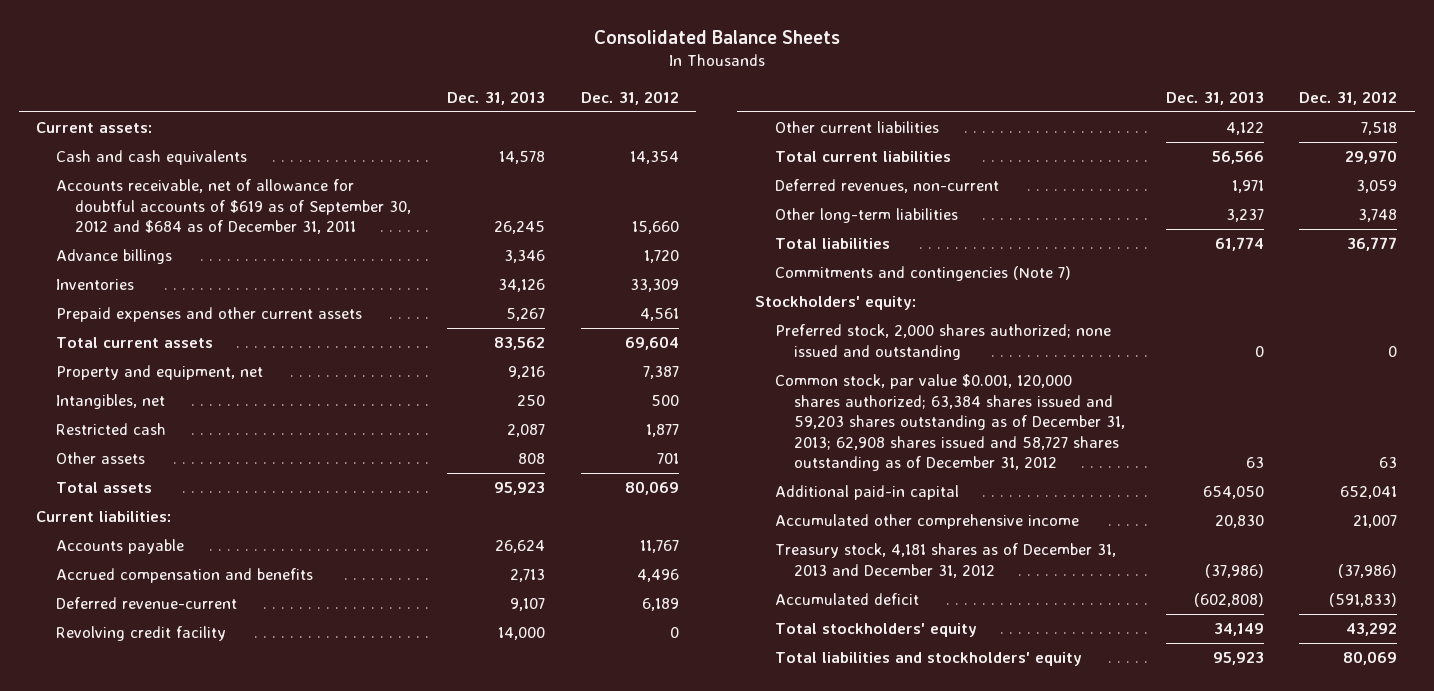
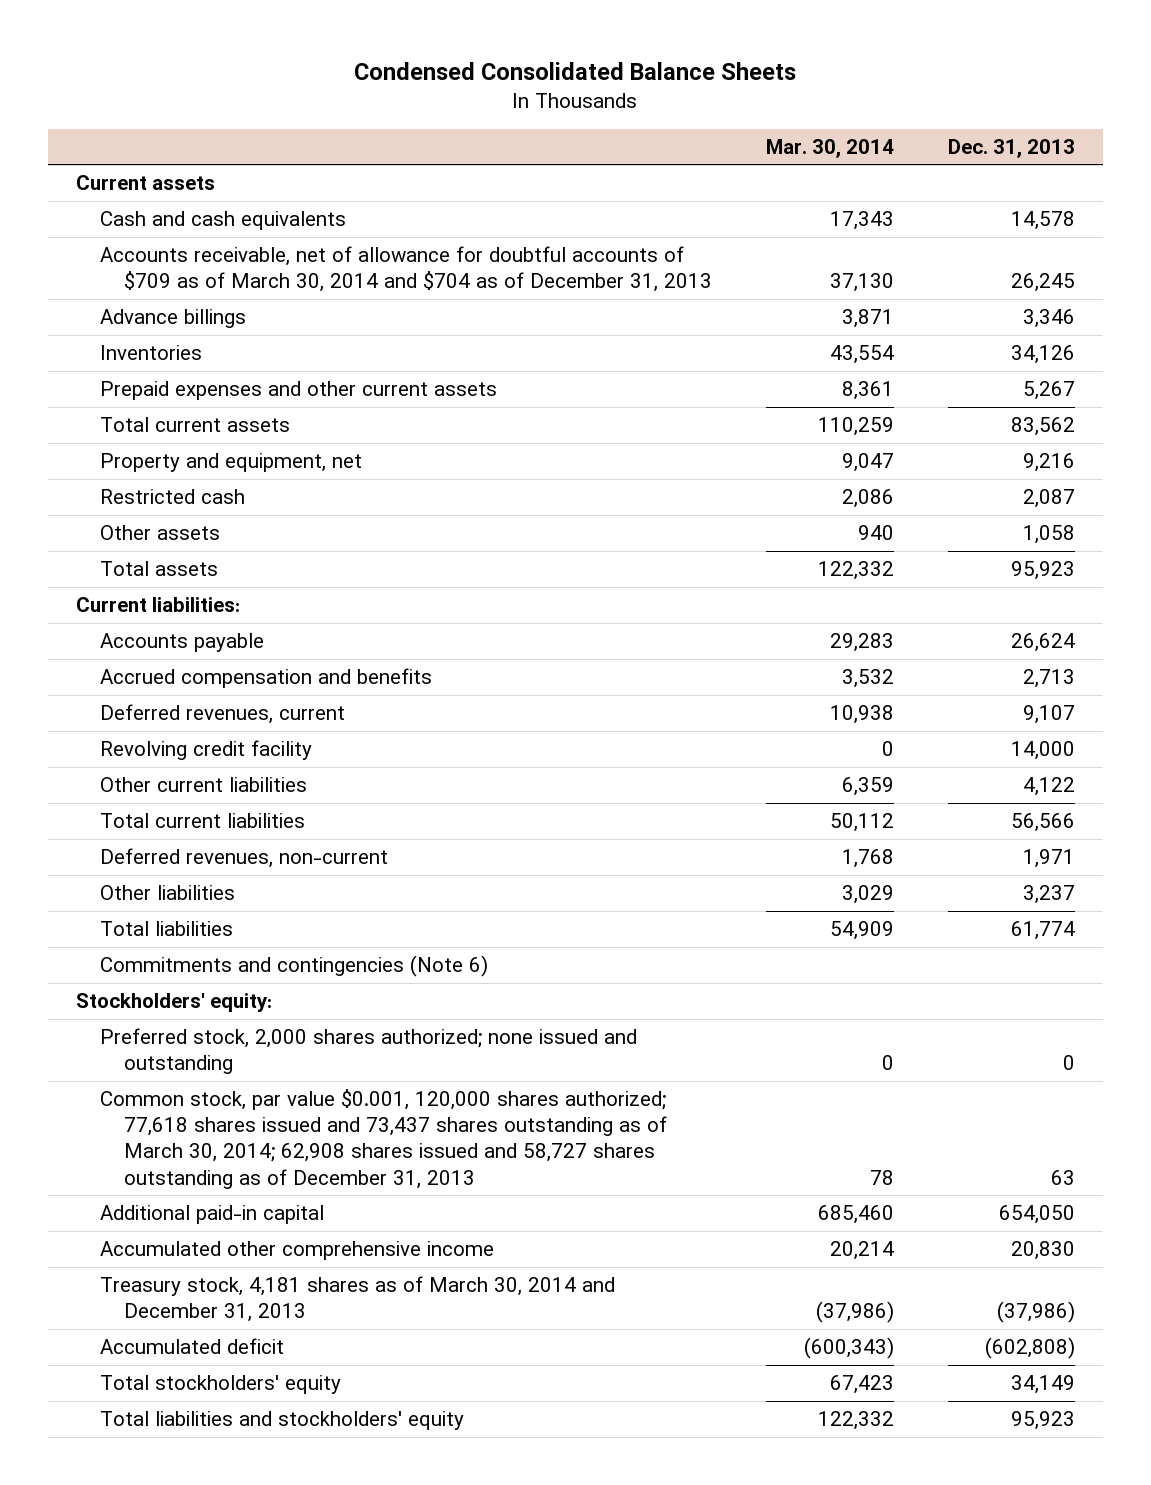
[593,30,840,45] Consolidated Balance Sheets -> [354,62,797,81] Condensed Consolidated Balance Sheets
[580,90,679,105] Dec. 31, 2012 -> none
none -> [766,138,895,158] Mar. 30, 2014
[36,122,153,134] Current assets: -> [75,175,215,191] Current assets
[55,179,412,235] Accounts receivable, net of allowance for doubtful accounts of $619 as of September 30, 2012 and $684 as of December 31, 2011 -> [99,246,712,293] Accounts receivable, net of allowance for doubtful accounts of $709 as of March 30, 2014 and $704 as of December 31, 2013
[55,394,165,410] Intangibles, net -> none
[517,453,545,465] 808 -> [1023,525,1076,545] 1,058
[55,597,237,610] Deferred revenue-current -> [99,704,345,725] Deferred revenues, current
[774,208,958,224] Other long-term liabilities -> [99,885,235,901] Other liabilities
[774,266,1071,282] Commitments and contingencies (Note 7) -> [99,955,488,978] Commitments and contingencies (Note 6)
[774,374,1126,472] Common stock, par value $0.001, 120,000 shares authorized; 63,384 shares issued and 59,203 shares outstanding as of December 31, 2013; 62,908 shares issued and 58,727 shares outstanding as of December 31, 2012 -> [99,1089,667,1189] Common stock, par value $0.001, 120,000 shares authorized; 77,618 shares issued and 73,437 shares outstanding as of March 30, 2014; 62,908 shares issued and 58,727 shares outstanding as of December 31, 2013
[774,543,1116,578] Treasury stock, 4,181 shares as of December 31, 2013 and December 31, 2012 -> [99,1276,615,1323] Treasury stock, 4,181 shares as of March 30, 2014 and December 31, 2013

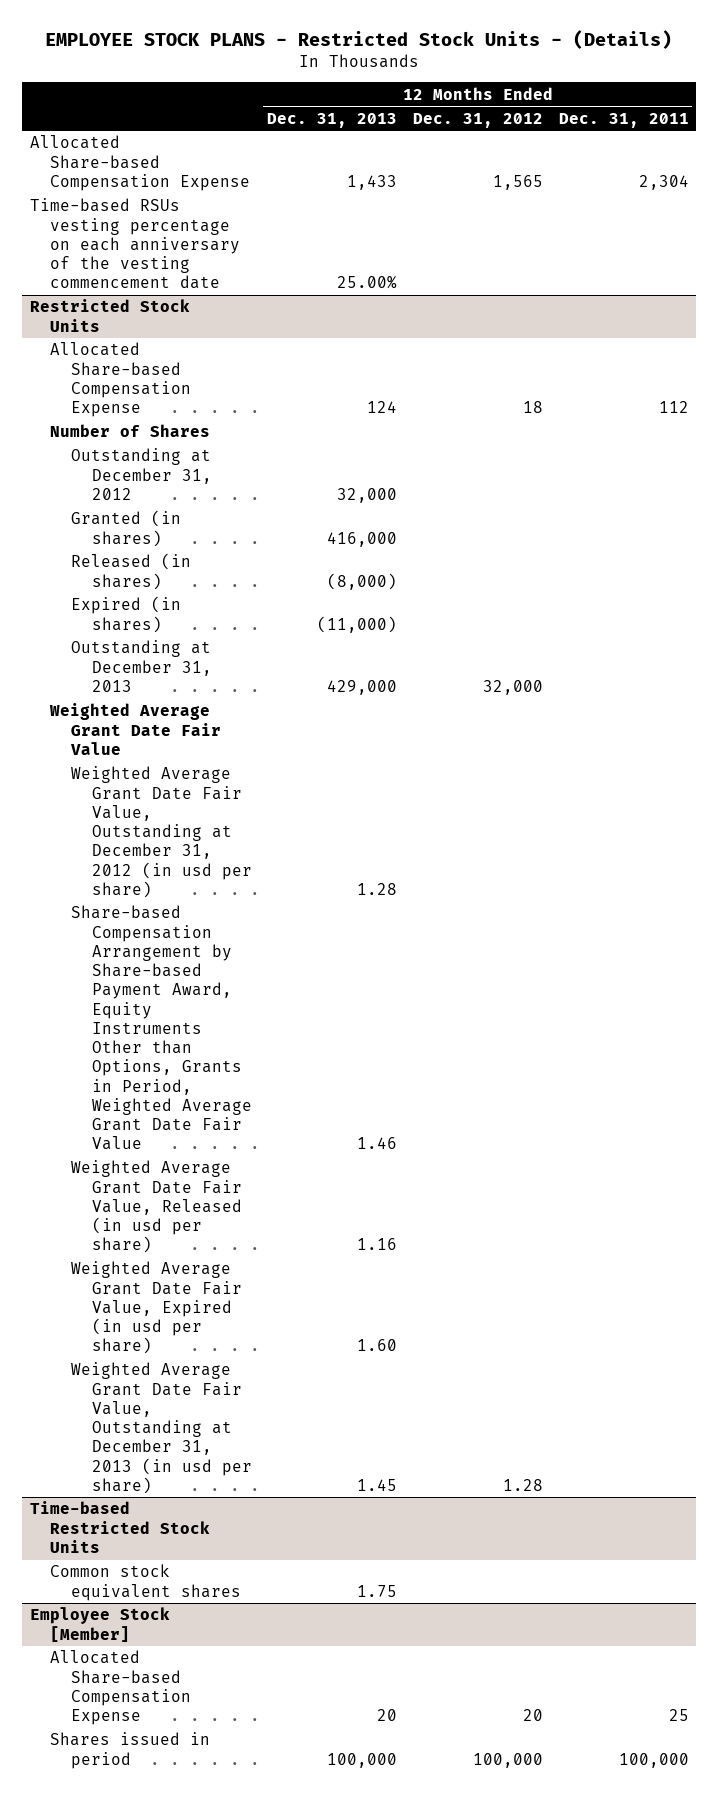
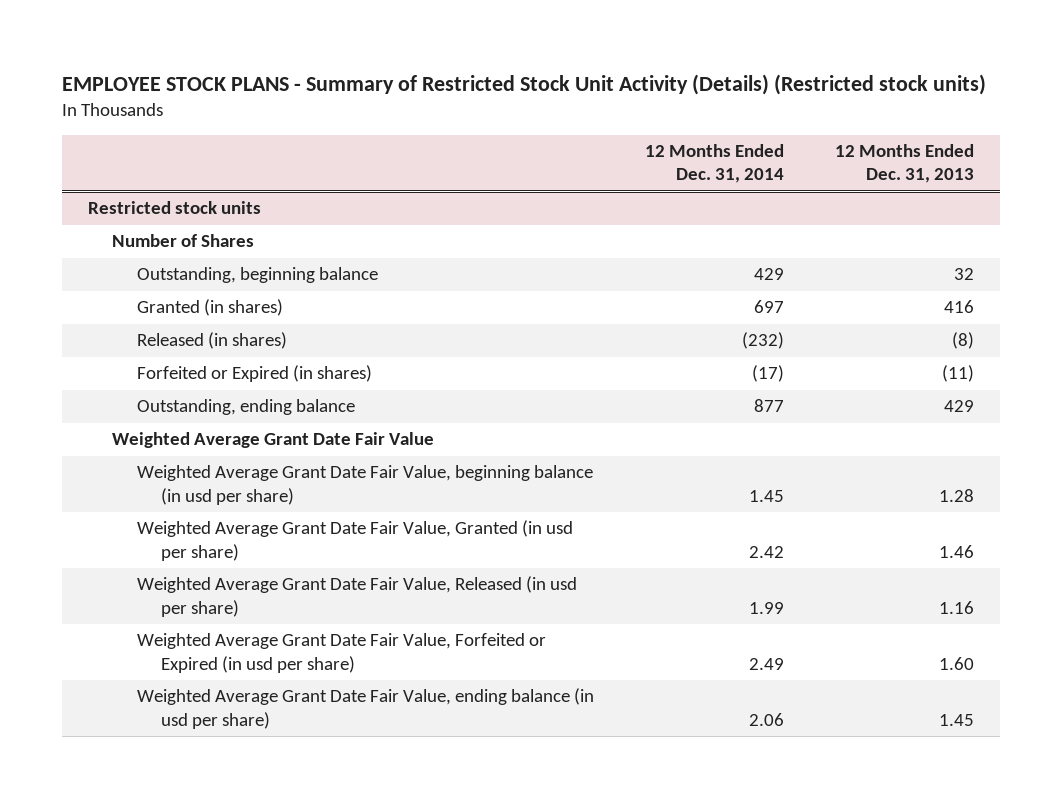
[45,29,673,49] EMPLOYEE STOCK PLANS - Restricted Stock Units - (Details) -> [61,73,986,95] EMPLOYEE STOCK PLANS - Summary of Restricted Stock Unit Activity (Details) (Restricted stock units)
[412,112,543,128] Dec. 31, 2012 -> none
[558,112,689,128] Dec. 31, 2011 -> none
none -> [644,143,784,184] 12 Months Ended Dec. 31, 2014
[29,135,251,191] Allocated Share-based Compensation Expense -> none
[29,198,241,290] Time-based RSUs vesting percentage on each anniversary of the vesting commencement date -> none
[50,342,192,418] Allocated Share-based Compensation Expense -> none
[29,299,190,332] Restricted Stock Units -> [87,201,261,215] Restricted stock units
[71,448,212,500] Outstanding at December 31, 2012 -> none
[71,640,212,692] Outstanding at December 31, 2013 -> none
none -> [136,267,378,284] Outstanding, beginning balance
[327,531,398,547] 416,000 -> [944,300,975,314] 416
[327,572,398,590] (8,000) -> [952,332,975,350] (8)
[71,596,182,633] Expired (in shares) -> [136,365,372,383] Forfeited or Expired (in shares)
[317,615,398,633] (11,000) -> [942,365,975,383] (11)
none -> [136,399,355,416] Outstanding, ending balance
[71,766,252,898] Weighted Average Grant Date Fair Value, Outstanding at December 31, 2012 (in usd per share) -> [136,465,593,505] Weighted Average Grant Date Fair Value, beginning balance (in usd per share)
[71,905,252,1151] Share-based Compensation Arrangement by Share-based Payment Award, Equity Instruments Other than Options, Grants in Period, Weighted Average Grant Date Fair Value -> [136,520,573,561] Weighted Average Grant Date Fair Value, Granted (in usd per share)
[29,1501,211,1553] Time-based Restricted Stock Units -> none
[50,1564,242,1601] Common stock equivalent shares -> none
[29,1607,170,1642] Employee Stock [Member] -> none
[50,1650,192,1726] Allocated Share-based Compensation Expense -> none
[50,1732,211,1769] Shares issued in period -> none
[71,1261,242,1355] Weighted Average Grant Date Fair Value, Expired (in usd per share) -> [136,633,546,673] Weighted Average Grant Date Fair Value, Forfeited or Expired (in usd per share)
[71,1362,252,1494] Weighted Average Grant Date Fair Value, Outstanding at December 31, 2013 (in usd per share) -> [136,688,594,729] Weighted Average Grant Date Fair Value, ending balance (in usd per share)

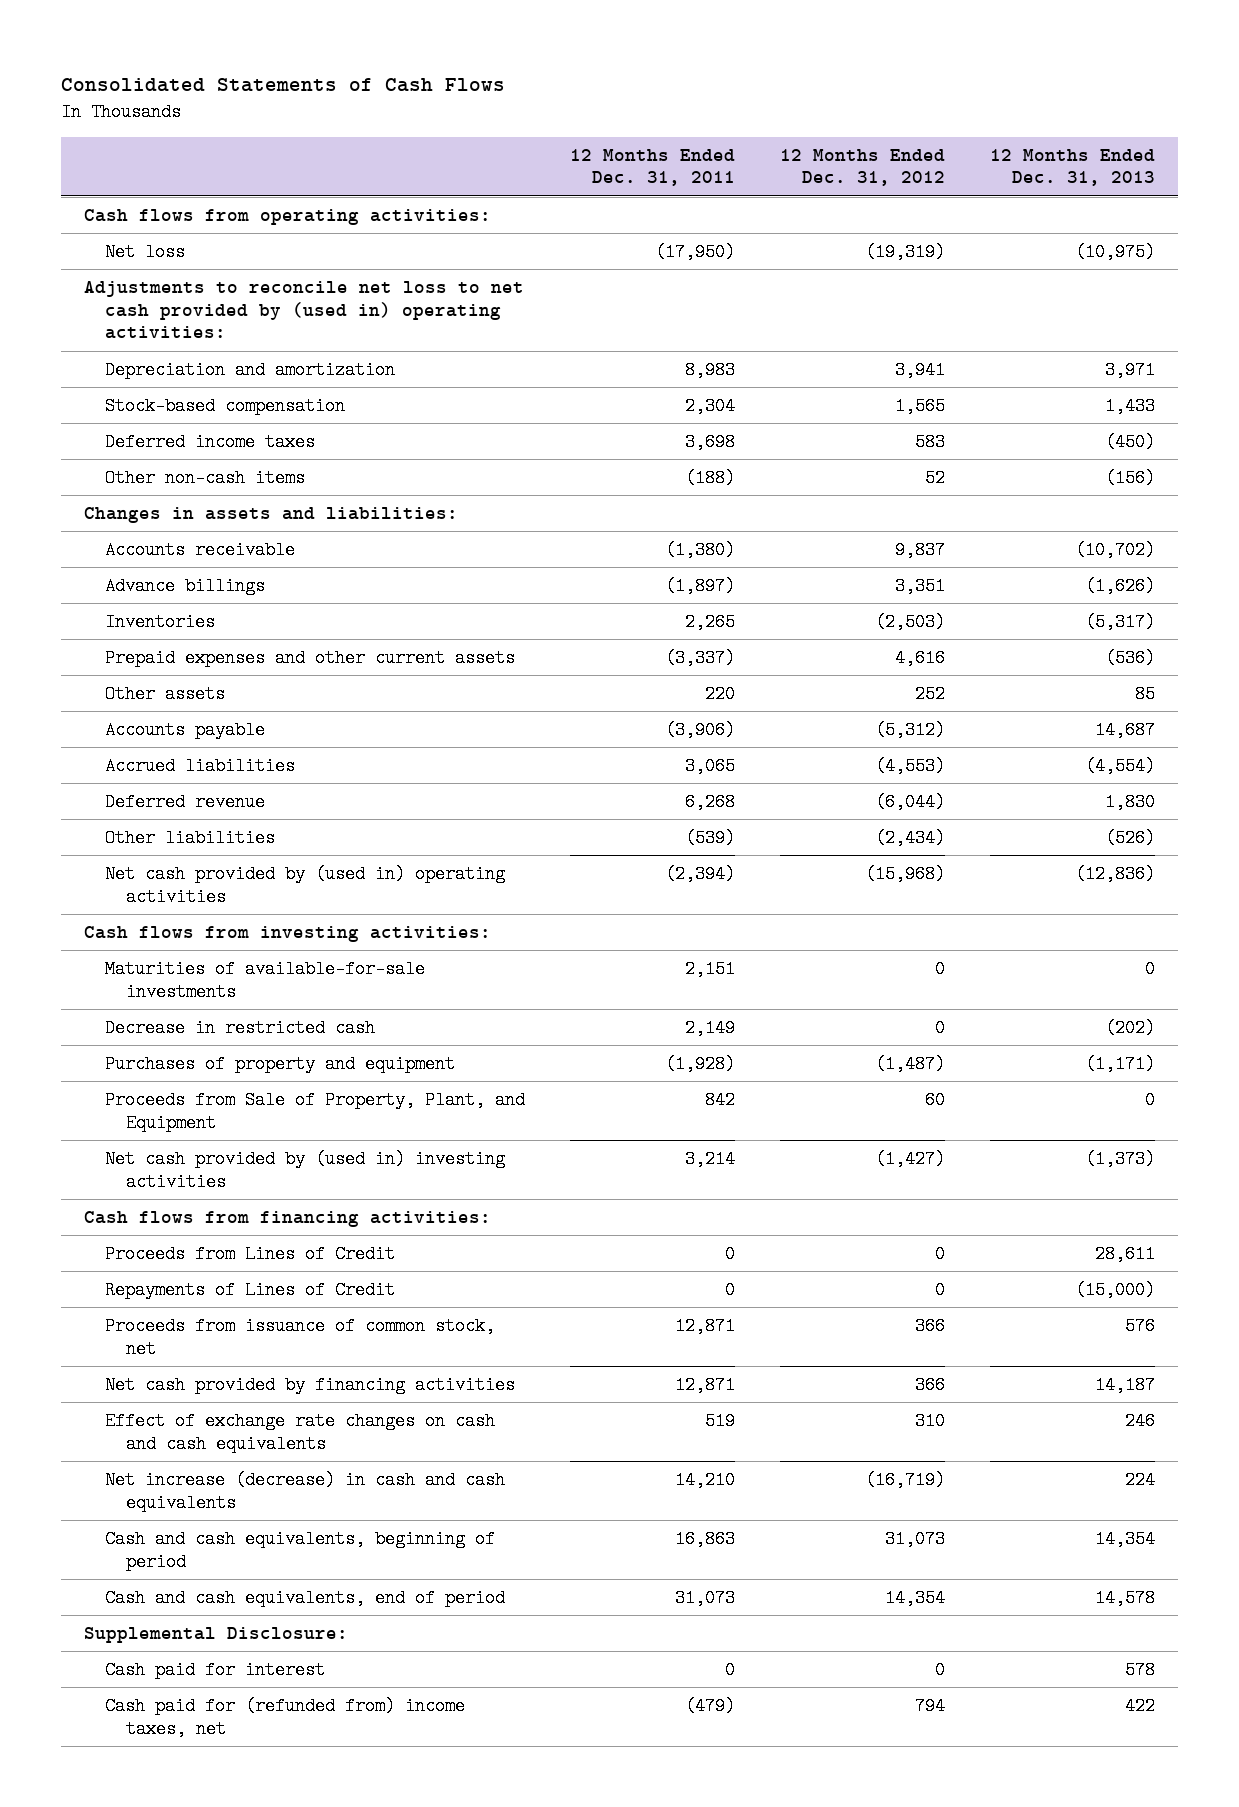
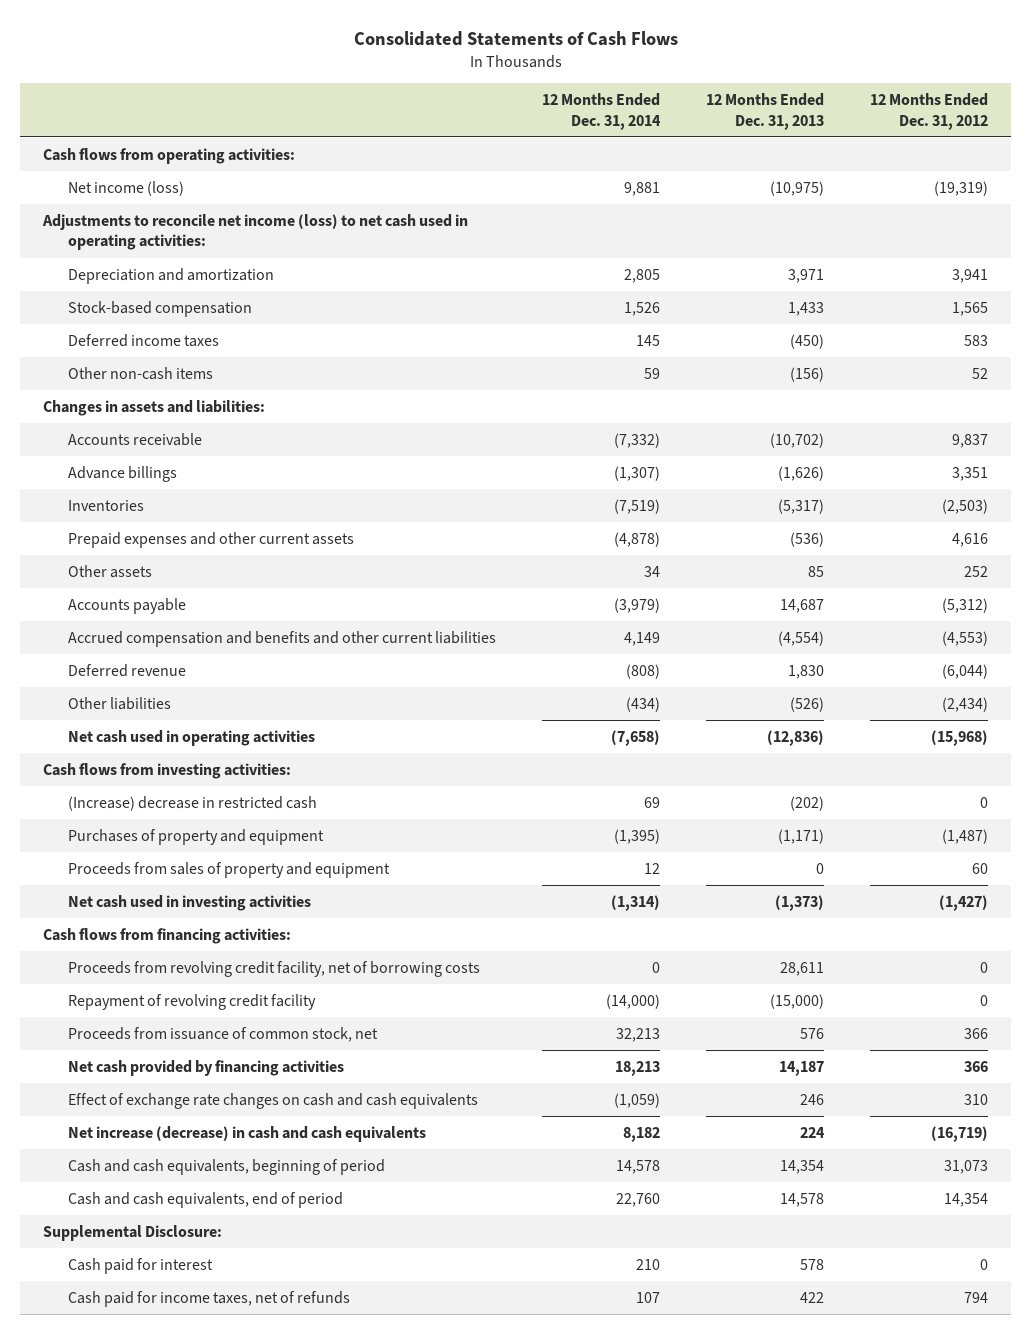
[569,148,735,187] 12 Months Ended Dec. 31, 2011 -> none
none -> [541,93,661,130] 12 Months Ended Dec. 31, 2014
[104,243,185,262] Net loss -> [67,180,184,196] Net income (loss)
[83,281,524,340] Adjustments to reconcile net loss to net cash provided by (used in) operating activities: -> [42,213,469,251] Adjustments to reconcile net income (loss) to net cash used in operating activities:
[104,757,295,776] Accrued liabilities -> [67,630,496,647] Accrued compensation and benefits and other current liabilities
[104,865,505,906] Net cash provided by (used in) operating activities -> [67,729,315,746] Net cash used in operating activities
[104,960,425,1001] Maturities of available-for-sale investments -> none
[104,1019,375,1038] Decrease in restricted cash -> [67,795,317,811] (Increase) decrease in restricted cash
[104,1091,525,1132] Proceeds from Sale of Property, Plant, and Equipment -> [67,861,390,878] Proceeds from sales of property and equipment
[104,1150,505,1191] Net cash provided by (used in) investing activities -> [67,894,311,911] Net cash used in investing activities
[104,1245,395,1264] Proceeds from Lines of Credit -> [67,960,480,977] Proceeds from revolving credit facility, net of borrowing costs
[104,1281,395,1300] Repayments of Lines of Credit -> [67,993,316,1010] Repayment of revolving credit facility
[104,1697,465,1738] Cash paid for (refunded from) income taxes, net -> [67,1290,350,1307] Cash paid for income taxes, net of refunds

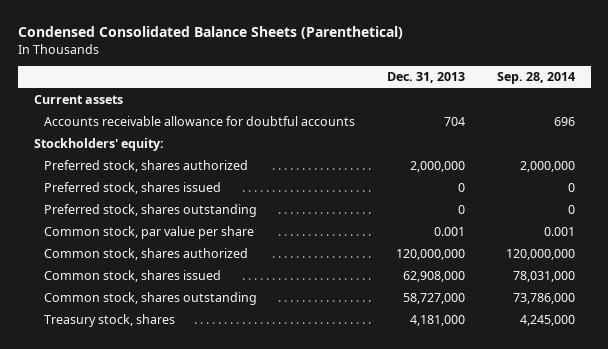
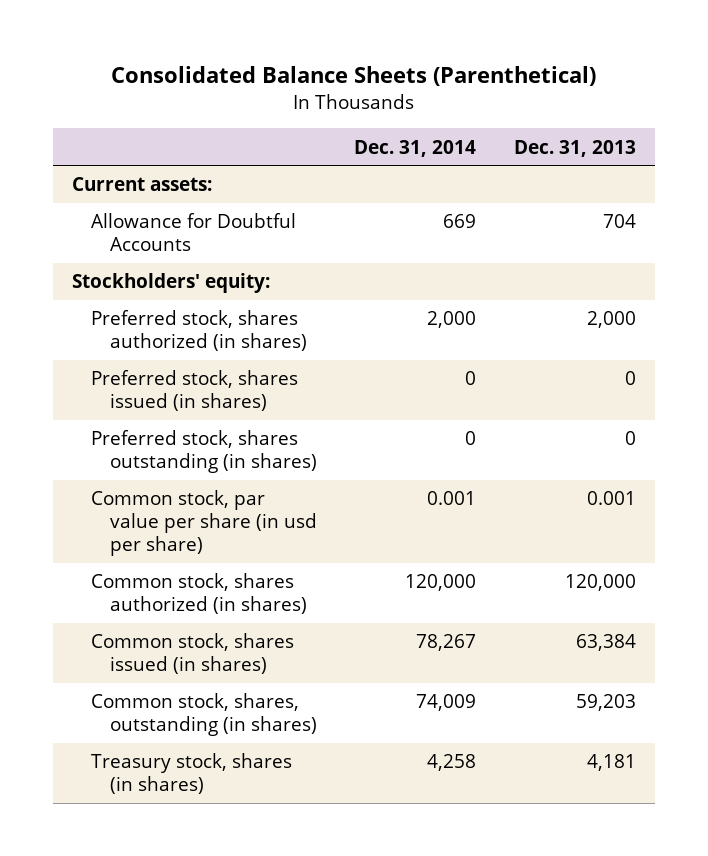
[17,26,403,40] Condensed Consolidated Balance Sheets (Parenthetical) -> [110,66,596,87] Consolidated Balance Sheets (Parenthetical)
[496,72,575,85] Sep. 28, 2014 -> none
none -> [354,139,477,157] Dec. 31, 2014
[33,95,123,105] Current assets -> [72,177,213,192] Current assets:
[43,116,355,127] Accounts receivable allowance for doubtful accounts -> [90,213,296,252] Allowance for Doubtful Accounts
[43,160,248,173] Preferred stock, shares authorized -> [90,310,307,352] Preferred stock, shares authorized (in shares)
[409,161,465,173] 2,000,000 -> [586,311,636,329] 2,000
[43,182,221,195] Preferred stock, shares issued -> [90,370,298,412] Preferred stock, shares issued (in shares)
[43,204,257,218] Preferred stock, shares outstanding -> [90,430,317,474] Preferred stock, shares outstanding (in shares)
[43,226,254,240] Common stock, par value per share -> [90,490,317,557] Common stock, par value per share (in usd per share)
[43,248,248,261] Common stock, shares authorized -> [90,573,307,615] Common stock, shares authorized (in shares)
[395,249,465,261] 120,000,000 -> [564,574,636,592] 120,000
[43,270,221,283] Common stock, shares issued -> [90,633,294,675] Common stock, shares issued (in shares)
[402,271,465,283] 62,908,000 -> [575,634,636,652] 63,384
[43,292,257,306] Common stock, shares outstanding -> [90,693,317,737] Common stock, shares, outstanding (in shares)
[402,293,465,305] 58,727,000 -> [575,694,636,712] 59,203
[43,314,175,328] Treasury stock, shares -> [90,753,292,795] Treasury stock, shares (in shares)
[409,315,465,327] 4,181,000 -> [586,754,636,772] 4,181

